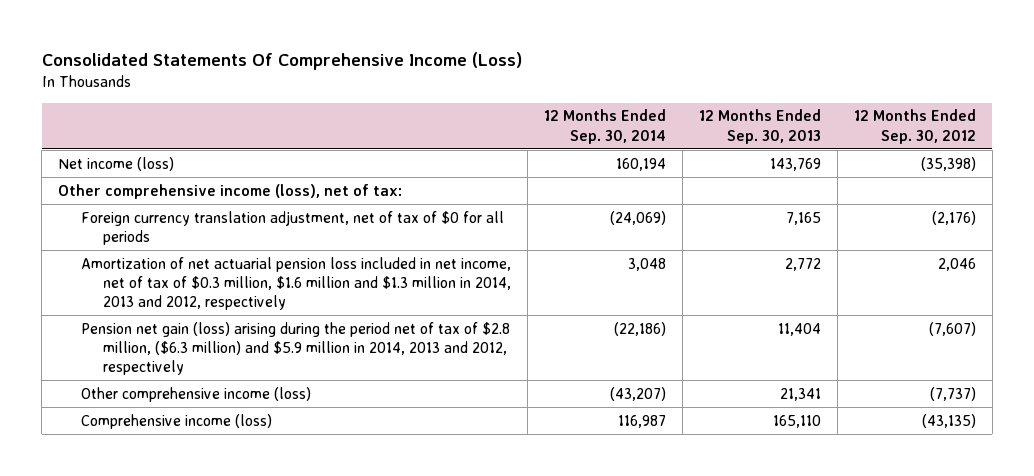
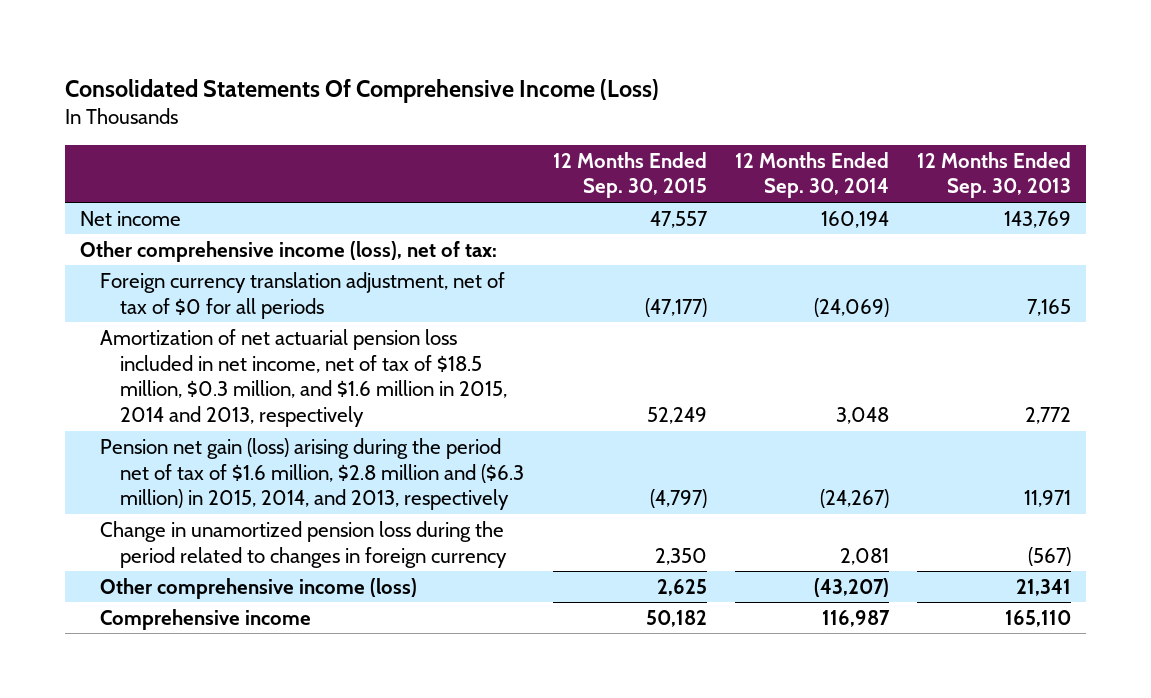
[853,109,976,144] 12 Months Ended Sep. 30, 2012 -> none
none -> [552,151,707,199] 12 Months Ended Sep. 30, 2015
[58,156,175,171] Net income (loss) -> [79,210,181,226] Net income
[80,256,512,311] Amortization of net actuarial pension loss included in net income, net of tax of $0.3 million, $1.6 million and $1.3 million in 2014, 2013 and 2012, respectively -> [99,328,508,428] Amortization of net actuarial pension loss included in net income, net of tax of $18.5 million, $0.3 million, and $1.6 million in 2015, 2014 and 2013, respectively
[80,321,510,376] Pension net gain (loss) arising during the period net of tax of $2.8 million, ($6.3 million) and $5.9 million in 2014, 2013 and 2012, respectively -> [99,437,525,511] Pension net gain (loss) arising during the period net of tax of $1.6 million, $2.8 million and ($6.3 million) in 2015, 2014, and 2013, respectively
[614,321,667,336] (22,186) -> [819,489,889,509] (24,267)
[777,322,821,336] 11,404 -> [1024,490,1072,508] 11,971
none -> [99,520,508,568] Change in unamortized pension loss during the period related to changes in foreign currency
[80,413,272,429] Comprehensive income (loss) -> [99,608,311,630] Comprehensive income

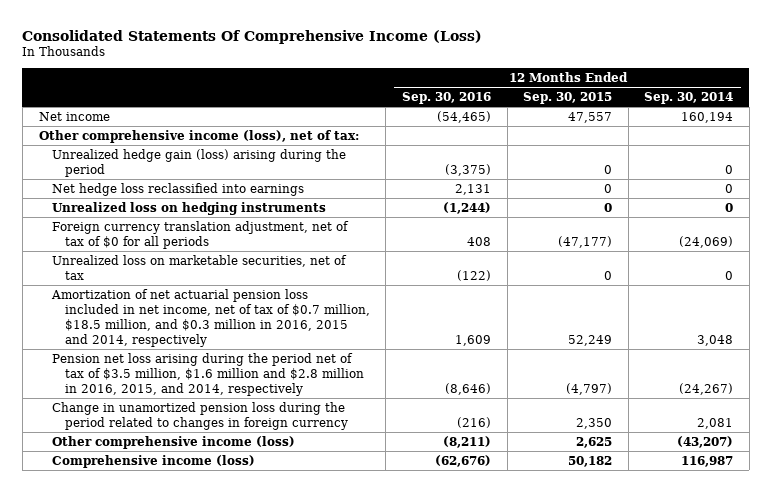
[917,151,1072,199] 12 Months Ended Sep. 30, 2013 -> none
none -> [402,91,492,104] Sep. 30, 2016
none -> [51,148,346,177] Unrealized hedge gain (loss) arising during the period
none -> [51,182,304,196] Net hedge loss reclassified into earnings
none -> [51,201,326,215] Unrealized loss on hedging instruments
none -> [51,254,347,280] Unrealized loss on marketable securities, net of tax
[99,328,508,428] Amortization of net actuarial pension loss included in net income, net of tax of $18.5 million, $0.3 million, and $1.6 million in 2015, 2014 and 2013, respectively -> [50,288,370,347] Amortization of net actuarial pension loss included in net income, net of tax of $0.7 million, $18.5 million, and $0.3 million in 2016, 2015 and 2014, respectively
[99,437,525,511] Pension net gain (loss) arising during the period net of tax of $1.6 million, $2.8 million and ($6.3 million) in 2015, 2014, and 2013, respectively -> [51,352,364,396] Pension net loss arising during the period net of tax of $3.5 million, $1.6 million and $2.8 million in 2016, 2015, and 2014, respectively
[99,608,311,630] Comprehensive income -> [51,454,255,468] Comprehensive income (loss)

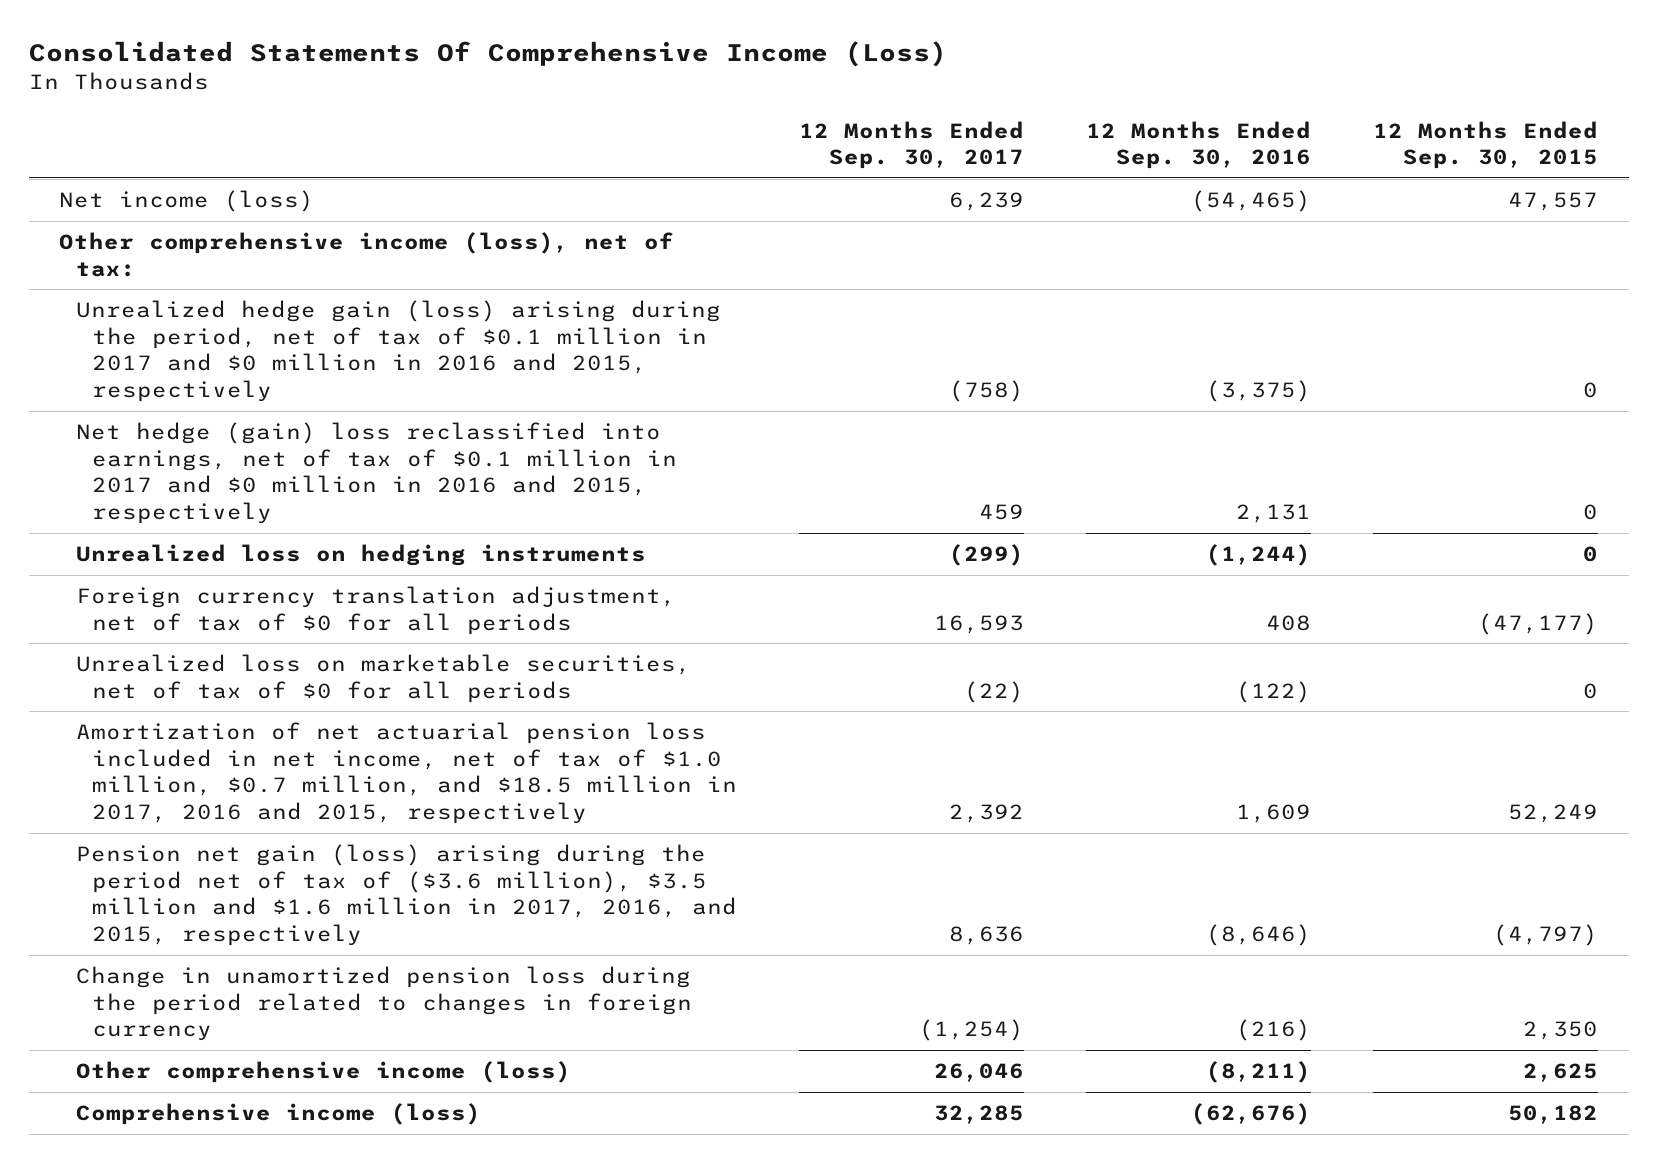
[644,91,734,104] Sep. 30, 2014 -> none
none -> [799,120,1025,170] 12 Months Ended Sep. 30, 2017
[38,111,110,121] Net income -> [59,190,315,213] Net income (loss)
[51,148,346,177] Unrealized hedge gain (loss) arising during the period -> [75,300,721,403] Unrealized hedge gain (loss) arising during the period, net of tax of $0.1 million in 2017 and $0 million in 2016 and 2015, respectively
[51,182,304,196] Net hedge loss reclassified into earnings -> [75,422,678,525] Net hedge (gain) loss reclassified into earnings, net of tax of $0.1 million in 2017 and $0 million in 2016 and 2015, respectively
[51,254,347,280] Unrealized loss on marketable securities, net of tax -> [75,654,691,703] Unrealized loss on marketable securities, net of tax of $0 for all periods
[50,288,370,347] Amortization of net actuarial pension loss included in net income, net of tax of $0.7 million, $18.5 million, and $0.3 million in 2016, 2015 and 2014, respectively -> [75,722,738,825] Amortization of net actuarial pension loss included in net income, net of tax of $1.0 million, $0.7 million, and $18.5 million in 2017, 2016 and 2015, respectively
[51,352,364,396] Pension net loss arising during the period net of tax of $3.5 million, $1.6 million and $2.8 million in 2016, 2015, and 2014, respectively -> [75,844,738,947] Pension net gain (loss) arising during the period net of tax of ($3.6 million), $3.5 million and $1.6 million in 2017, 2016, and 2015, respectively

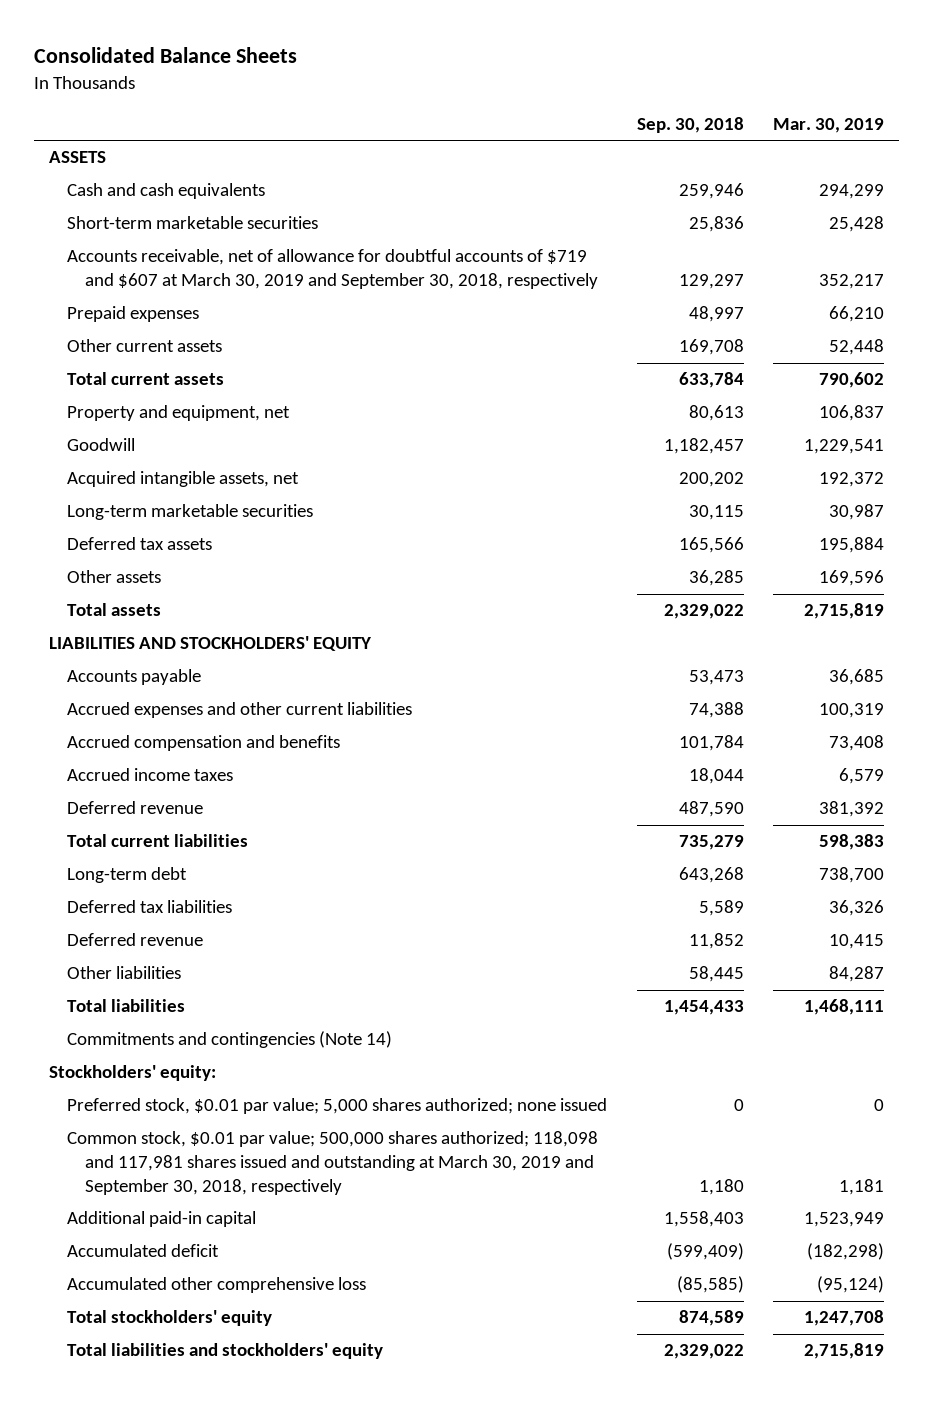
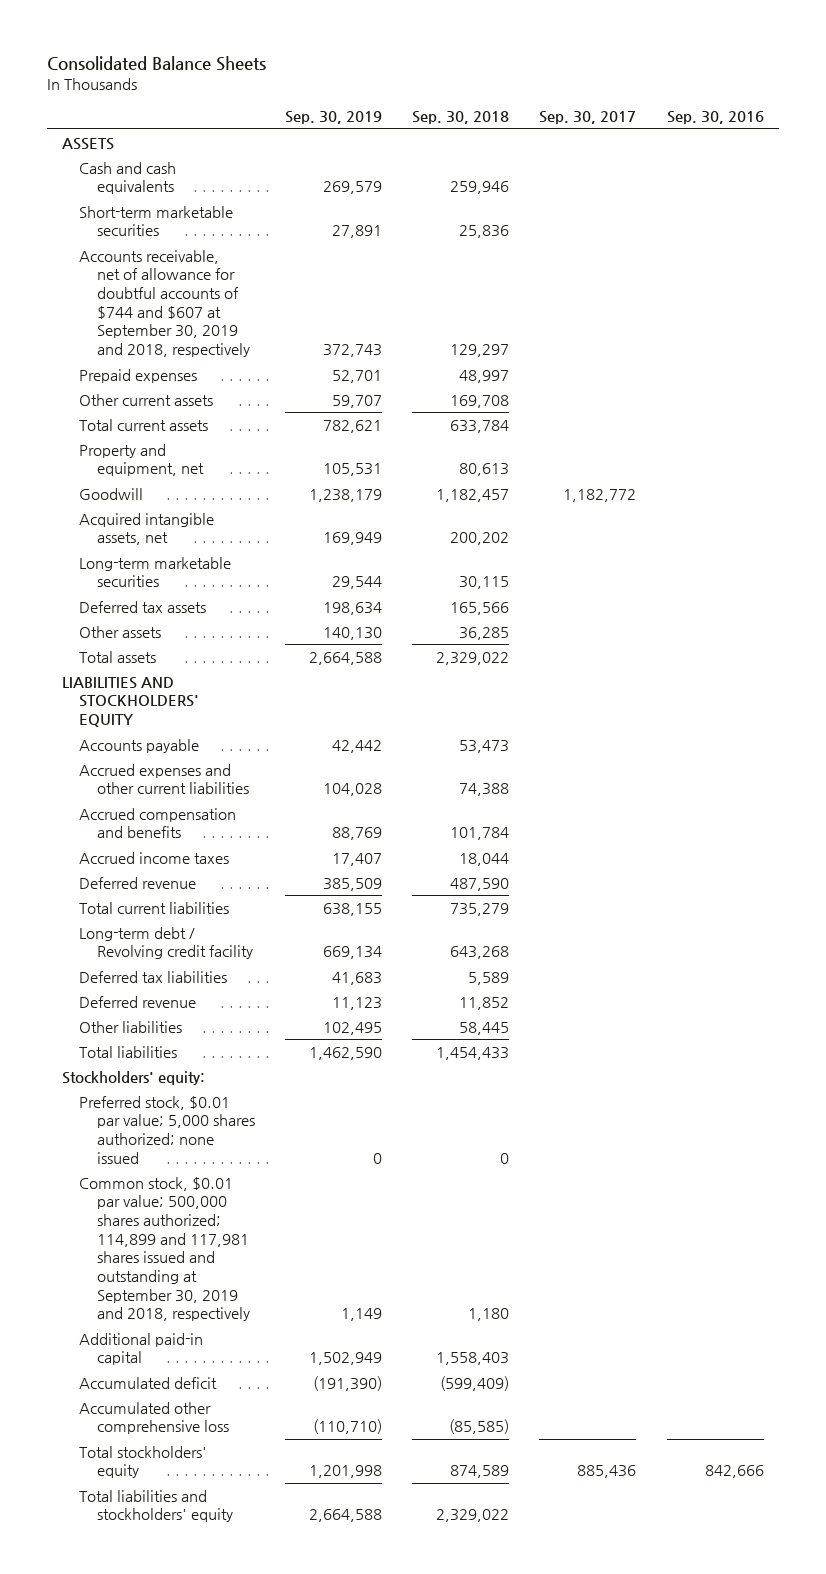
[773,118,885,134] Mar. 30, 2019 -> none
none -> [284,110,382,124] Sep. 30, 2019
none -> [539,110,637,124] Sep. 30, 2017
none -> [666,110,764,124] Sep. 30, 2016
[67,249,599,290] Accounts receivable, net of allowance for doubtful accounts of $719 and $607 at March 30, 2019 and September 30, 2018, respectively -> [79,249,250,357] Accounts receivable, net of allowance for doubtful accounts of $744 and $607 at September 30, 2019 and 2018, respectively
[67,867,188,884] Long-term debt -> [79,926,253,960] Long-term debt / Revolving credit facility
[67,1031,393,1049] Commitments and contingencies (Note 14) -> none
[67,1131,599,1196] Common stock, $0.01 par value; 500,000 shares authorized; 118,098 and 117,981 shares issued and outstanding at March 30, 2019 and September 30, 2018, respectively -> [79,1176,250,1322] Common stock, $0.01 par value; 500,000 shares authorized; 114,899 and 117,981 shares issued and outstanding at September 30, 2019 and 2018, respectively

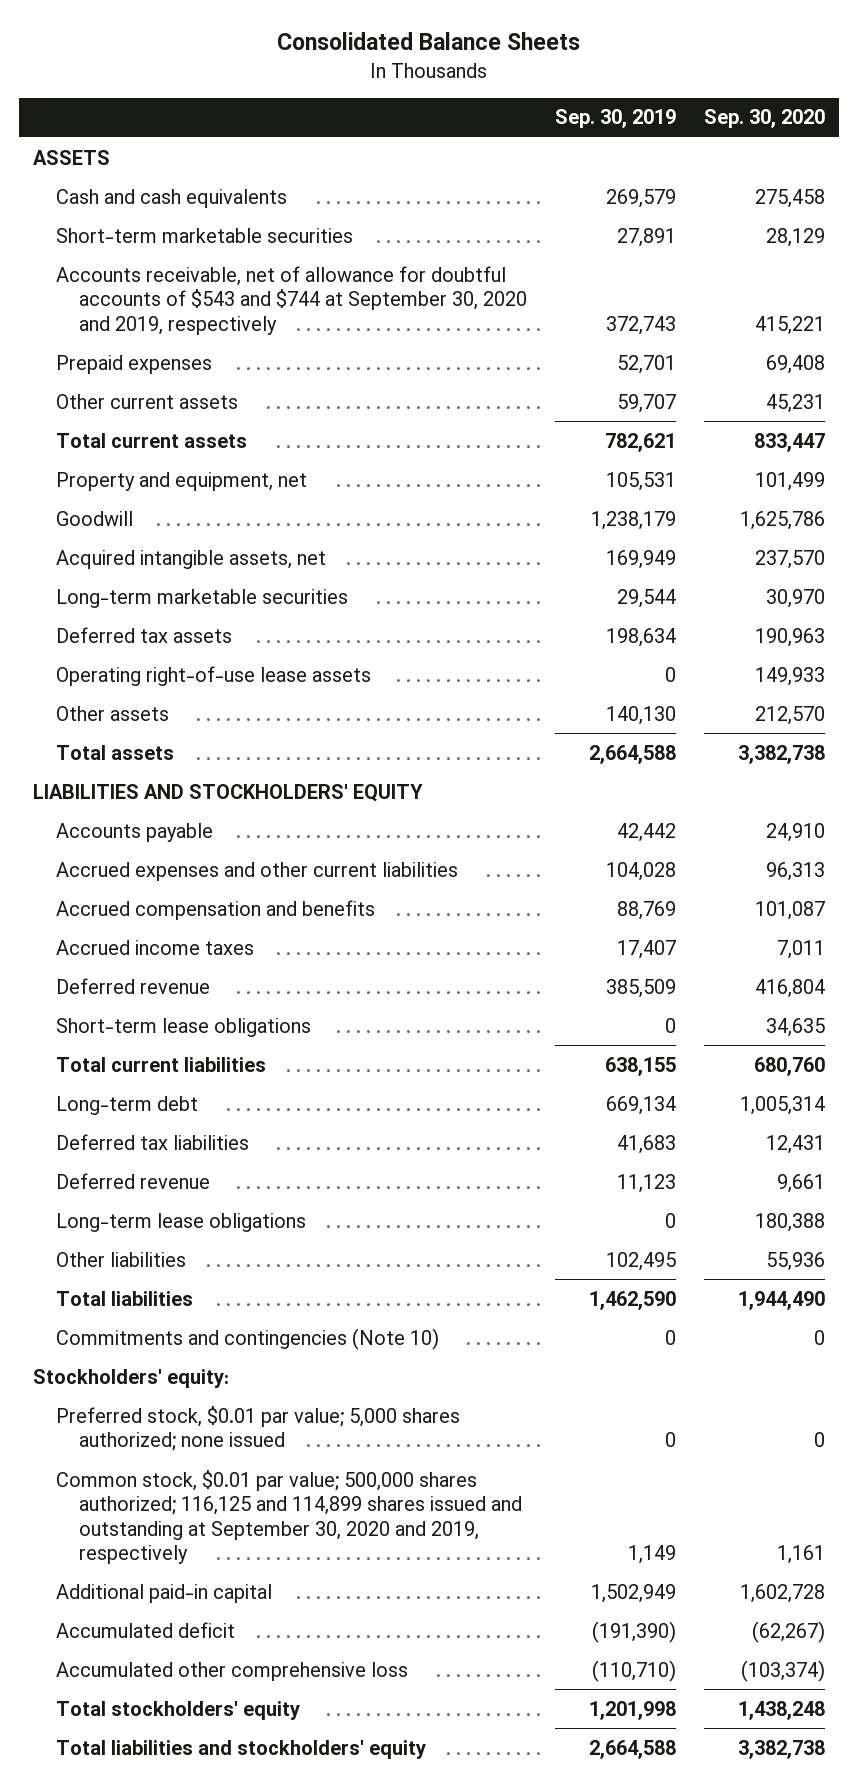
[412,110,510,124] Sep. 30, 2018 -> none
[539,110,637,124] Sep. 30, 2017 -> none
[666,110,764,124] Sep. 30, 2016 -> none
none -> [704,109,826,129] Sep. 30, 2020
[79,249,250,357] Accounts receivable, net of allowance for doubtful accounts of $744 and $607 at September 30, 2019 and 2018, respectively -> [55,265,527,335] Accounts receivable, net of allowance for doubtful accounts of $543 and $744 at September 30, 2020 and 2019, respectively
none -> [55,665,371,686] Operating right-of-use lease assets
none -> [55,1017,311,1037] Short-term lease obligations
[79,926,253,960] Long-term debt / Revolving credit facility -> [55,1095,198,1115] Long-term debt
none -> [55,1212,306,1232] Long-term lease obligations
none -> [55,1327,439,1350] Commitments and contingencies (Note 10)
[79,1176,250,1322] Common stock, $0.01 par value; 500,000 shares authorized; 114,899 and 117,981 shares issued and outstanding at September 30, 2019 and 2018, respectively -> [55,1469,522,1564] Common stock, $0.01 par value; 500,000 shares authorized; 116,125 and 114,899 shares issued and outstanding at September 30, 2020 and 2019, respectively

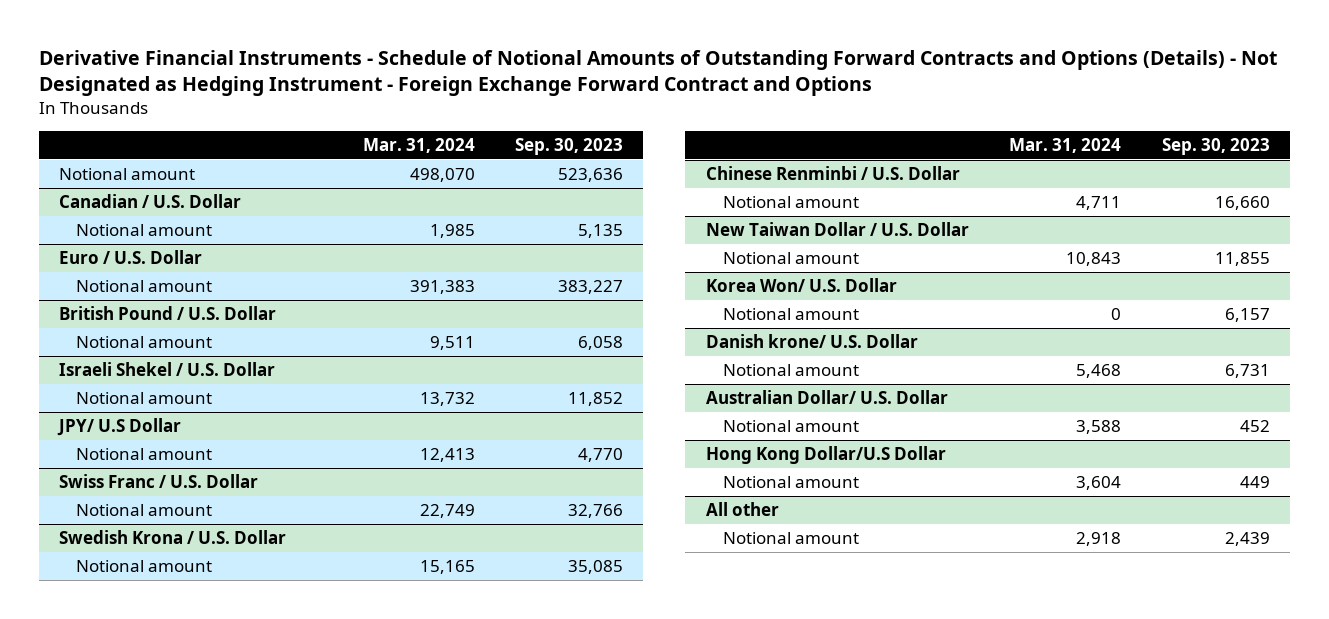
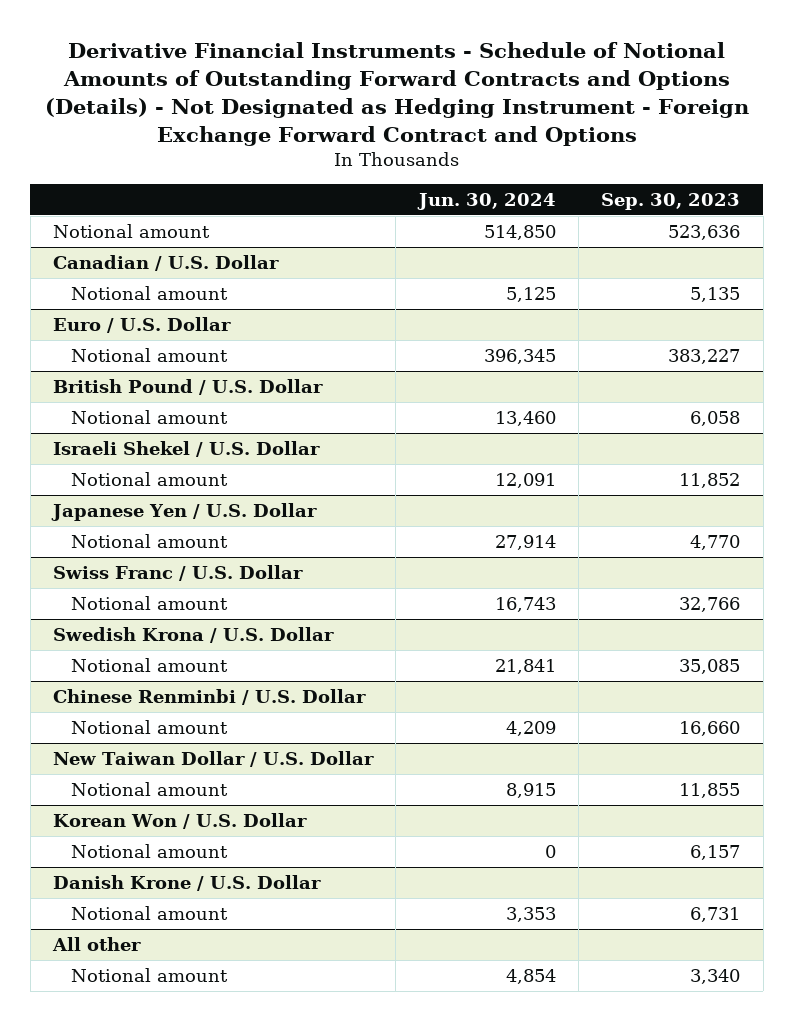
[362,137,475,153] Mar. 31, 2024 -> none
none -> [416,192,556,210] Jun. 30, 2024
[57,418,182,437] JPY/ U.S Dollar -> [51,502,318,521] Japanese Yen / U.S. Dollar
[705,278,897,293] Korea Won/ U.S. Dollar -> [53,812,308,829] Korean Won / U.S. Dollar
[705,334,918,349] Danish krone/ U.S. Dollar -> [53,874,322,891] Danish Krone / U.S. Dollar
[705,390,948,405] Australian Dollar/ U.S. Dollar -> none
[722,420,859,433] Notional amount -> none
[705,446,946,465] Hong Kong Dollar/U.S Dollar -> none
[722,476,859,489] Notional amount -> none
[1224,532,1270,547] 2,439 -> [690,968,741,984] 3,340

